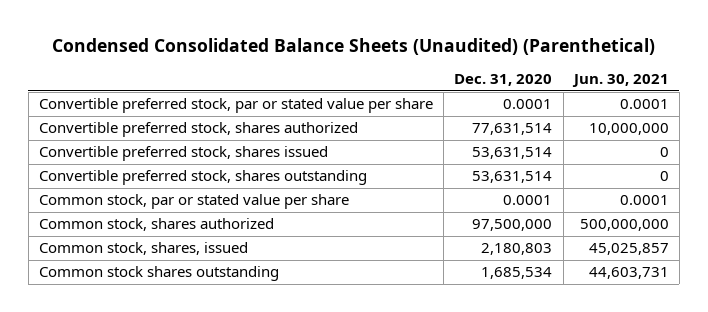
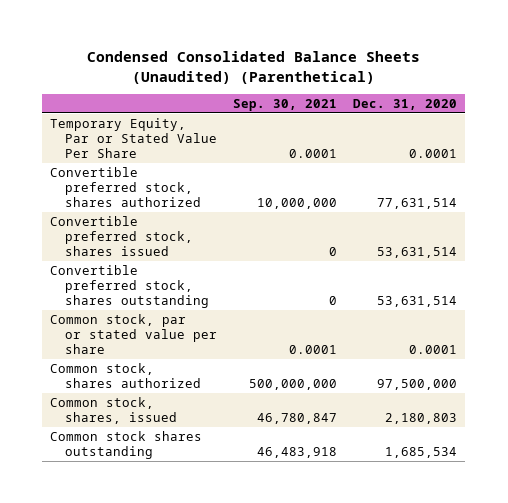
[571,74,669,88] Jun. 30, 2021 -> none
none -> [233,99,338,112] Sep. 30, 2021
[39,98,434,114] Convertible preferred stock, par or stated value per share -> [50,117,218,159] Temporary Equity, Par or Stated Value Per Share

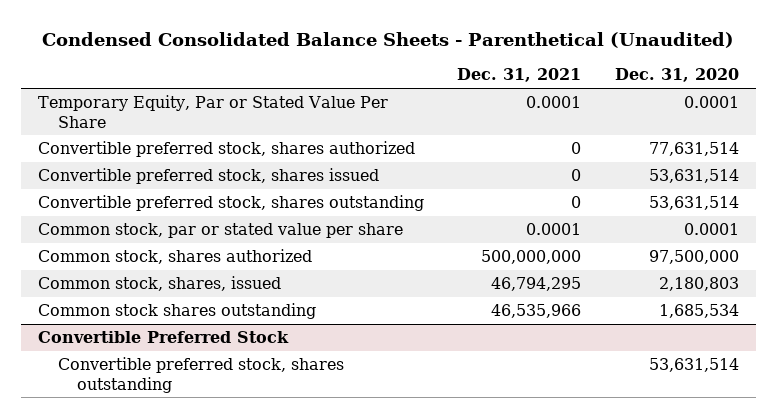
[86,50,420,84] Condensed Consolidated Balance Sheets (Unaudited) (Parenthetical) -> [42,31,735,48] Condensed Consolidated Balance Sheets - Parenthetical (Unaudited)
[233,99,338,112] Sep. 30, 2021 -> none
none -> [457,68,582,83] Dec. 31, 2021
none -> [38,331,290,344] Convertible Preferred Stock
none -> [57,357,344,393] Convertible preferred stock, shares outstanding

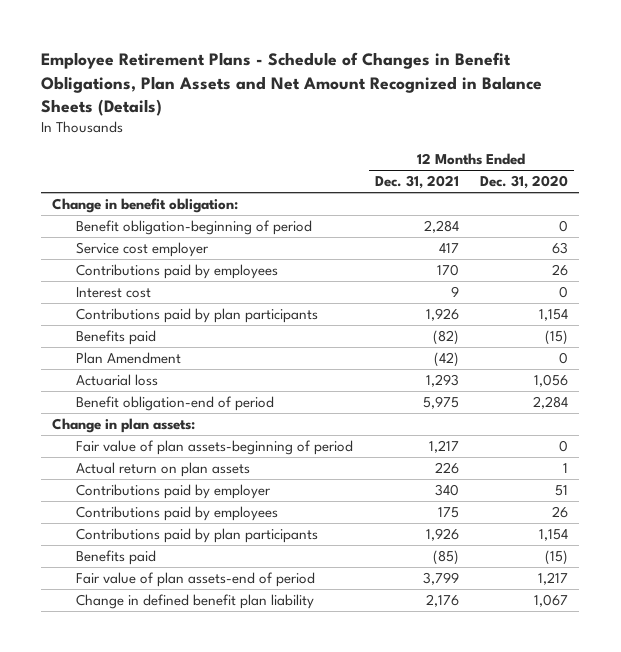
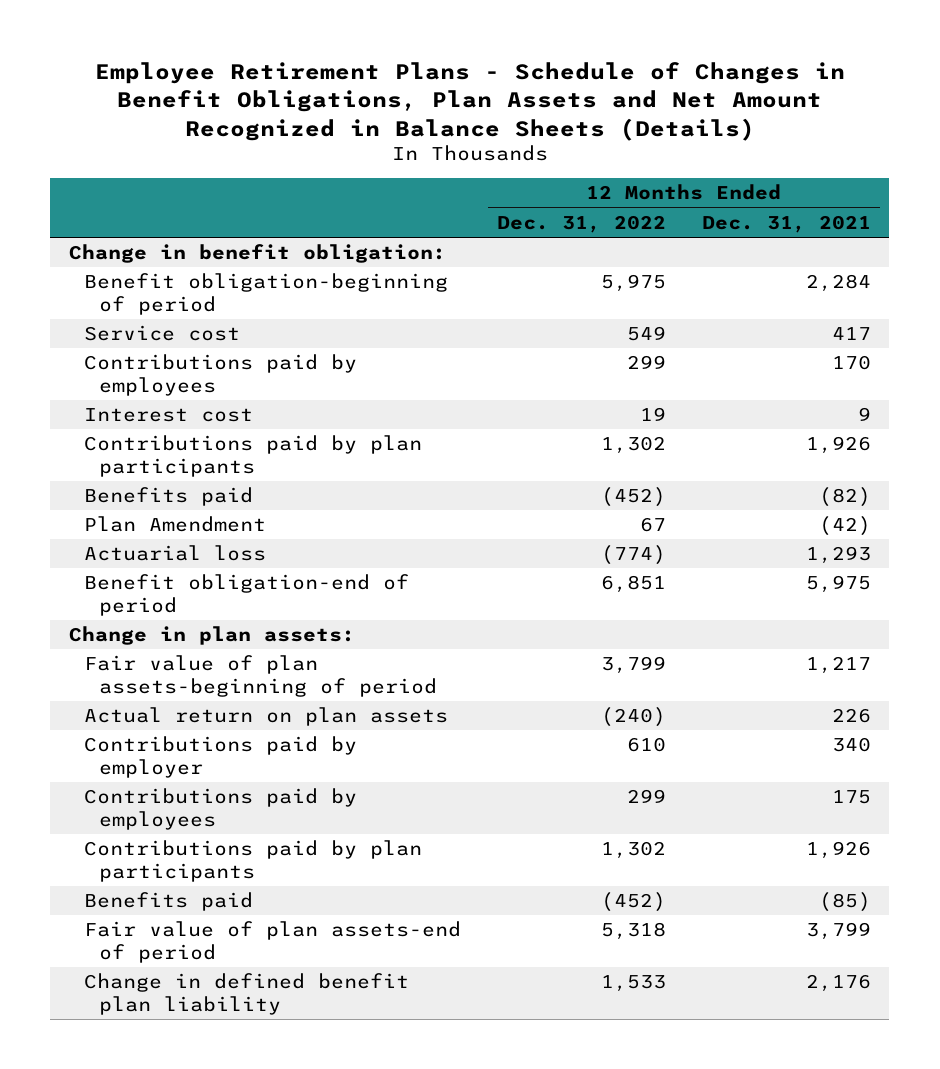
[480,175,569,190] Dec. 31, 2020 -> none
none -> [496,214,666,233] Dec. 31, 2022
[75,242,209,258] Service cost employer -> [83,325,240,342] Service cost

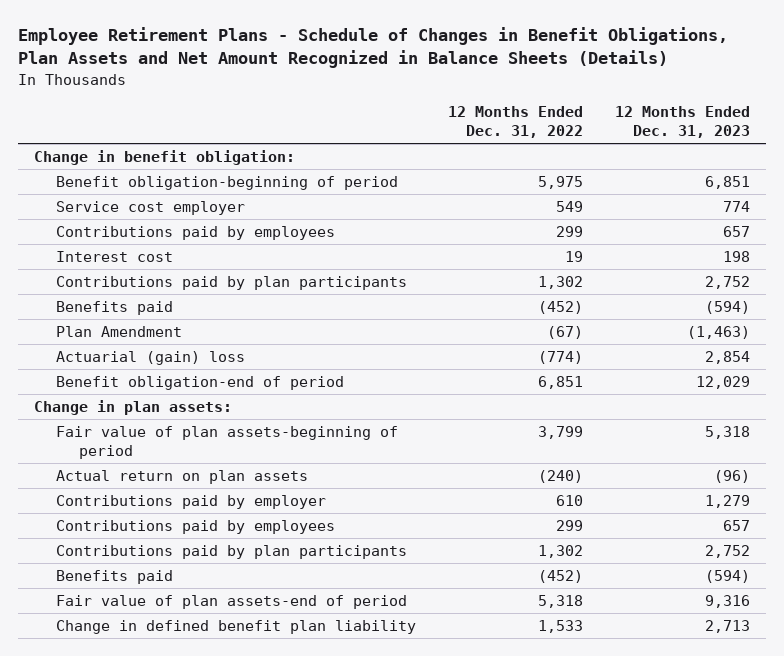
[702,214,872,233] Dec. 31, 2021 -> none
none -> [614,106,750,139] 12 Months Ended Dec. 31, 2023
[83,325,240,342] Service cost -> [56,200,246,215] Service cost employer
[639,517,666,533] 67 -> [547,325,584,339] (67)
[83,545,266,562] Actuarial loss -> [56,350,246,365] Actuarial (gain) loss

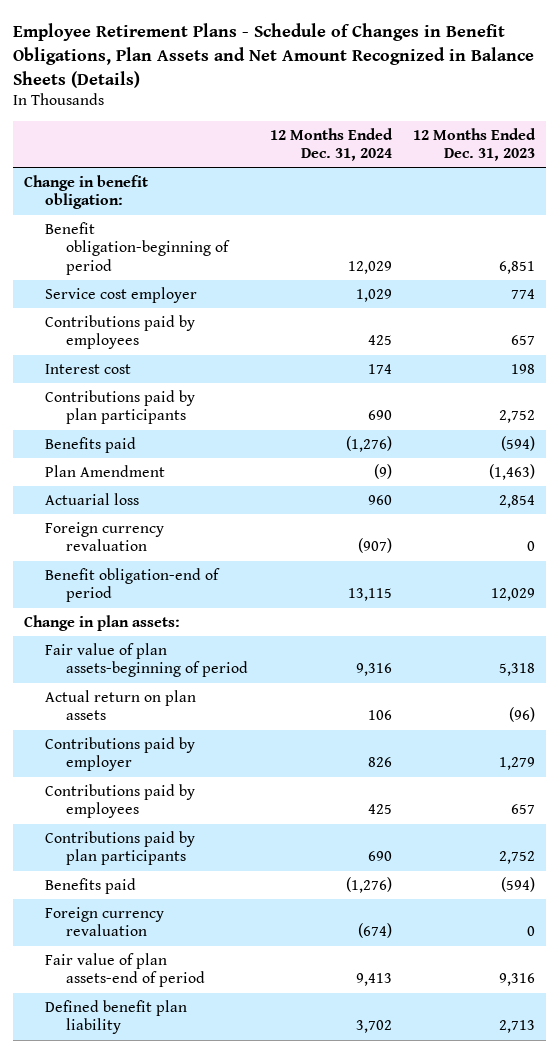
[448,106,584,139] 12 Months Ended Dec. 31, 2022 -> none
none -> [269,127,393,162] 12 Months Ended Dec. 31, 2024
[56,350,246,365] Actuarial (gain) loss -> [44,492,139,505] Actuarial loss
none -> [44,521,164,552] Foreign currency revaluation
none -> [44,906,164,937] Foreign currency revaluation
[56,619,417,634] Change in defined benefit plan liability -> [44,999,187,1035] Defined benefit plan liability

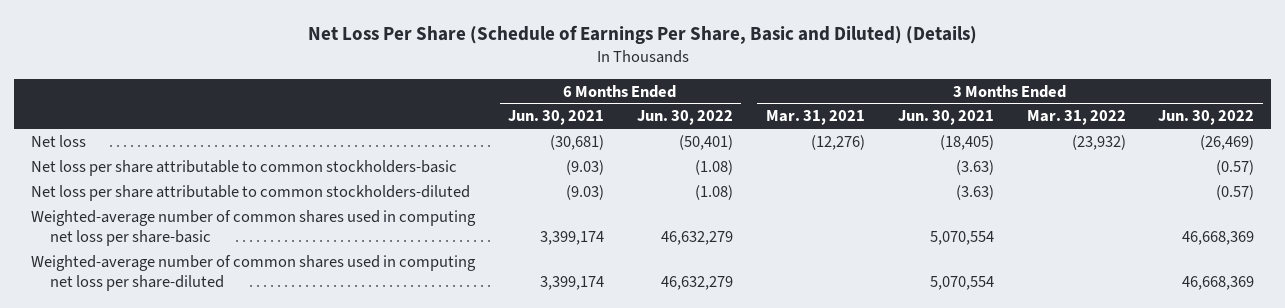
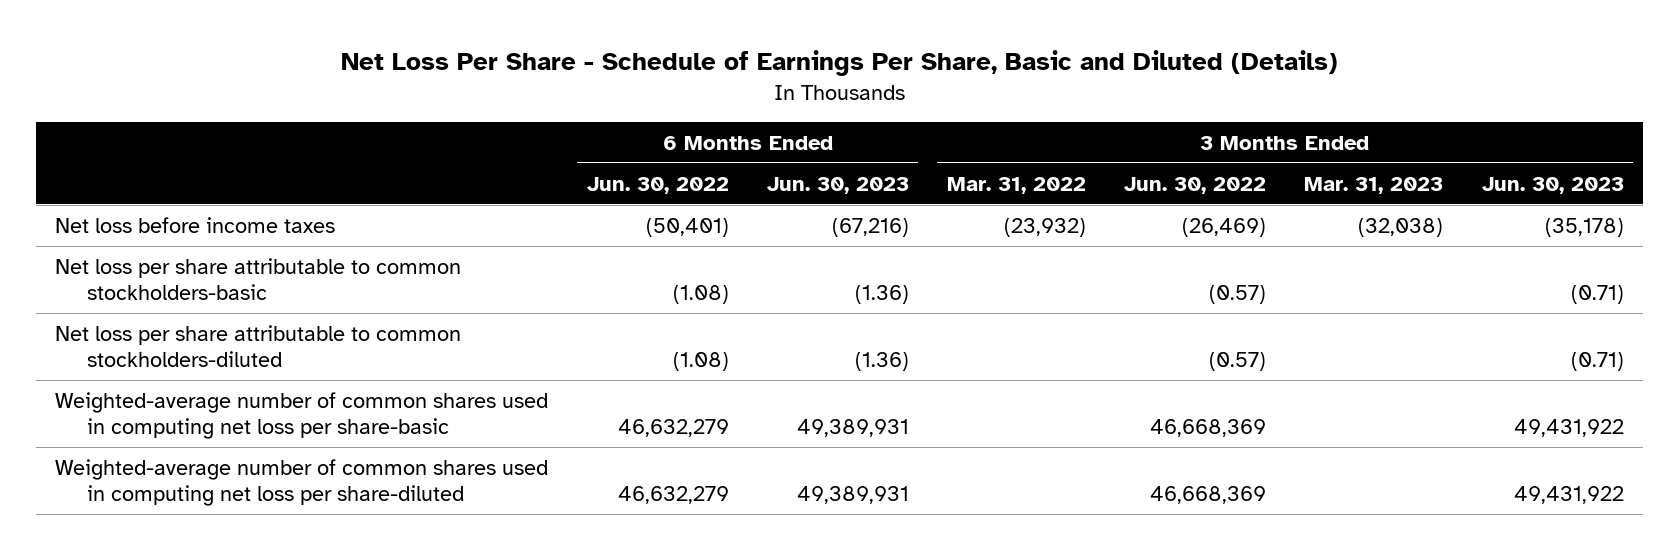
[307,25,977,45] Net Loss Per Share (Schedule of Earnings Per Share, Basic and Diluted) (Details) -> [340,50,1338,77] Net Loss Per Share - Schedule of Earnings Per Share, Basic and Diluted (Details)
[507,110,604,126] Jun. 30, 2021 -> none
[765,110,865,126] Mar. 31, 2021 -> none
[897,110,994,126] Jun. 30, 2021 -> none
none -> [766,176,909,194] Jun. 30, 2023
none -> [1304,176,1444,194] Mar. 31, 2023
none -> [1481,176,1624,194] Jun. 30, 2023
[30,134,86,147] Net loss -> [55,216,336,233] Net loss before income taxes

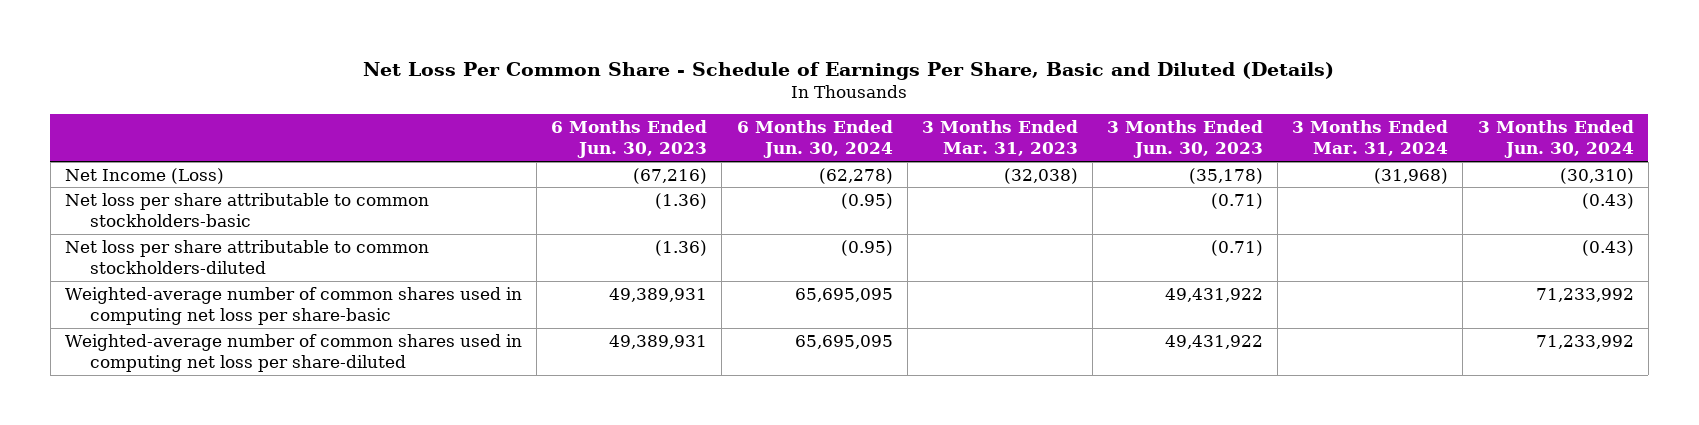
[340,50,1338,77] Net Loss Per Share - Schedule of Earnings Per Share, Basic and Diluted (Details) -> [363,61,1335,80] Net Loss Per Common Share - Schedule of Earnings Per Share, Basic and Diluted (Details)
[586,176,729,194] Jun. 30, 2022 -> none
[947,176,1087,194] Mar. 31, 2022 -> none
[1124,176,1267,194] Jun. 30, 2022 -> none
none -> [736,120,893,159] 6 Months Ended Jun. 30, 2024
none -> [1292,120,1449,157] 3 Months Ended Mar. 31, 2024
none -> [1477,120,1634,159] 3 Months Ended Jun. 30, 2024
[55,216,336,233] Net loss before income taxes -> [65,167,225,184] Net Income (Loss)

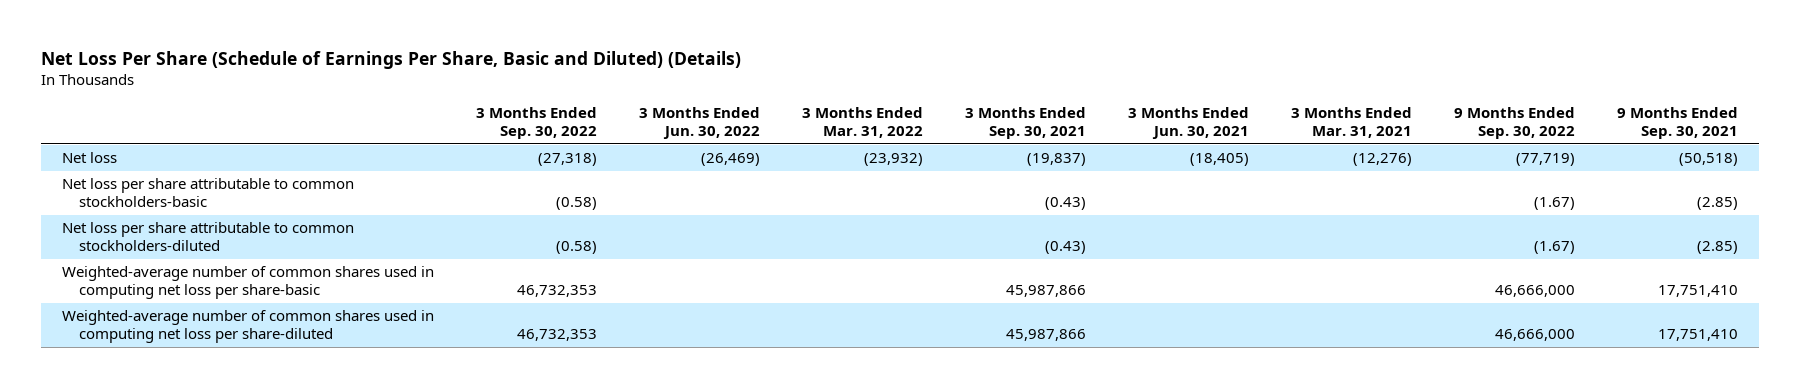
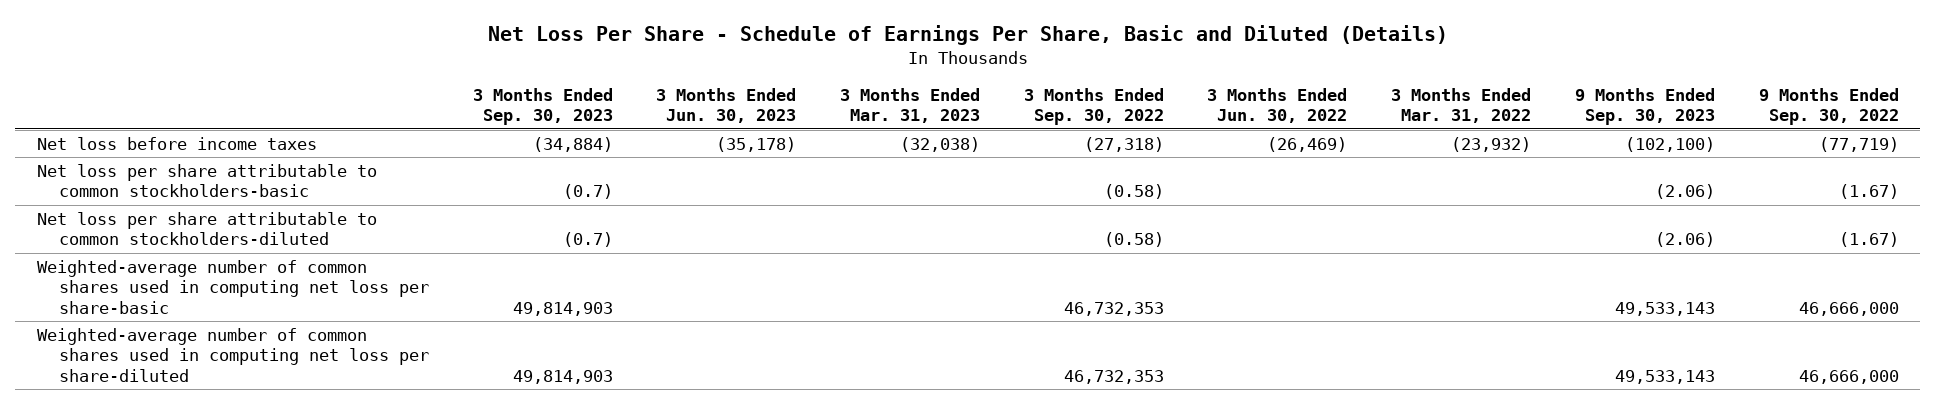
[41,50,742,69] Net Loss Per Share (Schedule of Earnings Per Share, Basic and Diluted) (Details) -> [487,25,1448,46] Net Loss Per Share - Schedule of Earnings Per Share, Basic and Diluted (Details)
[964,107,1086,140] 3 Months Ended Sep. 30, 2021 -> none
[1127,107,1249,140] 3 Months Ended Jun. 30, 2021 -> none
[1290,107,1412,139] 3 Months Ended Mar. 31, 2021 -> none
[1616,107,1738,140] 9 Months Ended Sep. 30, 2021 -> none
none -> [472,87,613,126] 3 Months Ended Sep. 30, 2023
none -> [656,87,797,124] 3 Months Ended Jun. 30, 2023
none -> [840,87,981,124] 3 Months Ended Mar. 31, 2023
none -> [1574,87,1715,126] 9 Months Ended Sep. 30, 2023
[62,152,118,164] Net loss -> [37,136,318,150] Net loss before income taxes

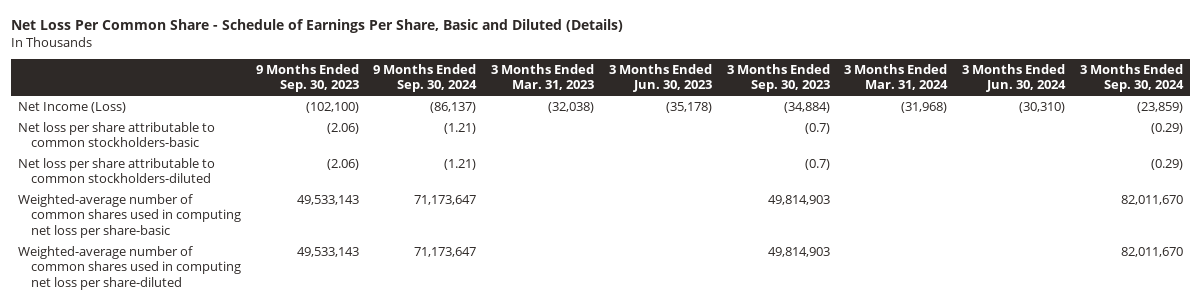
[487,25,1448,46] Net Loss Per Share - Schedule of Earnings Per Share, Basic and Diluted (Details) -> [10,19,623,34] Net Loss Per Common Share - Schedule of Earnings Per Share, Basic and Diluted (Details)
[1023,87,1164,126] 3 Months Ended Sep. 30, 2022 -> none
[1207,87,1348,124] 3 Months Ended Jun. 30, 2022 -> none
[1391,87,1532,124] 3 Months Ended Mar. 31, 2022 -> none
[1758,87,1899,126] 9 Months Ended Sep. 30, 2022 -> none
none -> [373,63,478,93] 9 Months Ended Sep. 30, 2024
none -> [844,63,949,91] 3 Months Ended Mar. 31, 2024
none -> [962,63,1067,93] 3 Months Ended Jun. 30, 2024
none -> [1080,63,1185,93] 3 Months Ended Sep. 30, 2024
[37,136,318,150] Net loss before income taxes -> [18,101,127,113] Net Income (Loss)

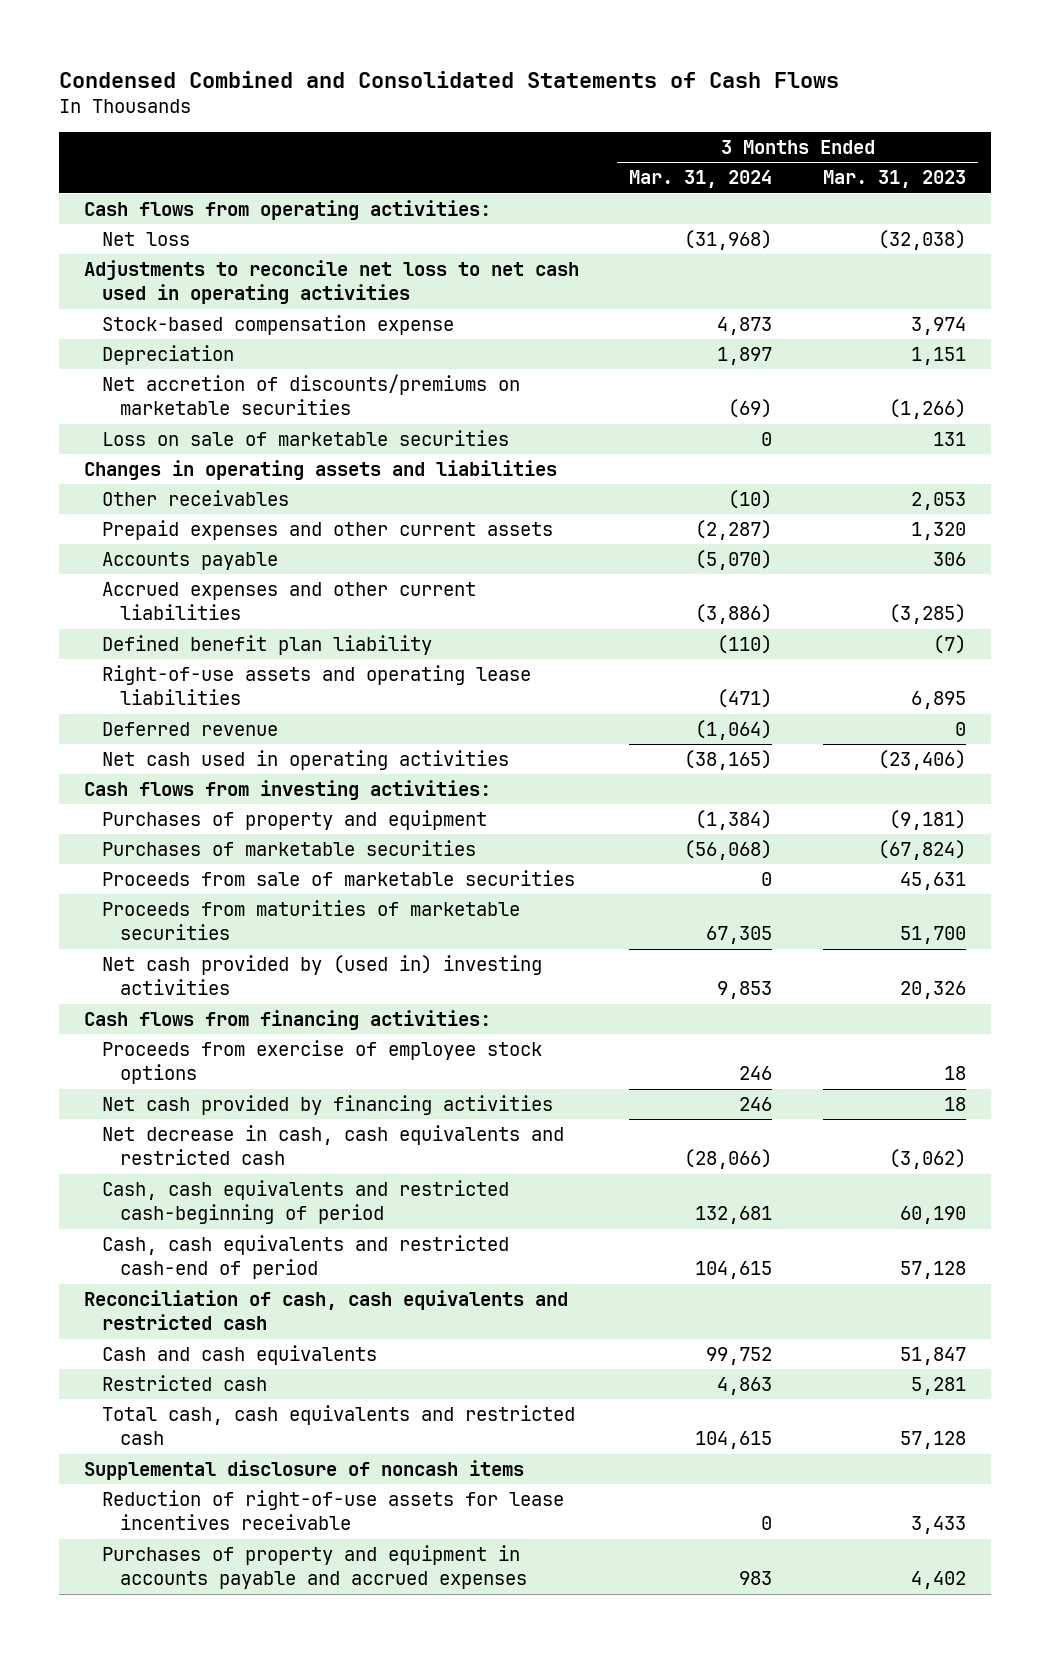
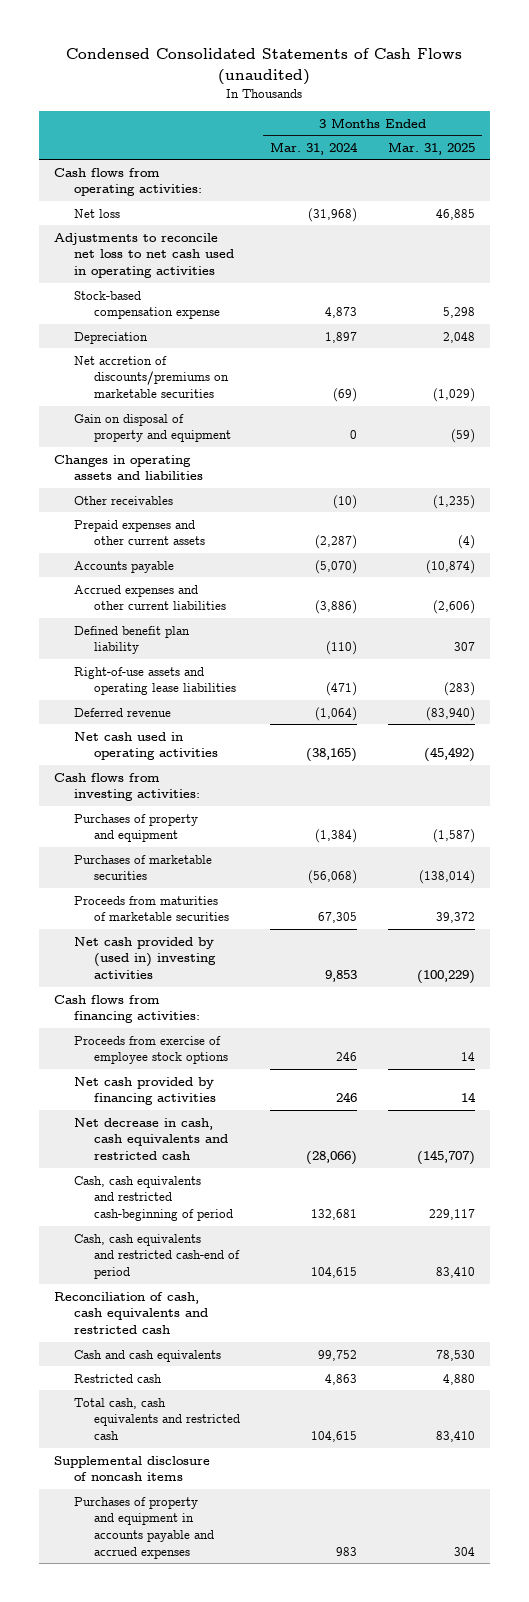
[58,71,839,89] Condensed Combined and Consolidated Statements of Cash Flows -> [66,48,463,85] Condensed Consolidated Statements of Cash Flows (unaudited)
[822,170,966,189] Mar. 31, 2023 -> none
none -> [387,141,475,155] Mar. 31, 2025
[102,429,510,446] Loss on sale of marketable securities -> none
none -> [73,413,231,443] Gain on disposal of property and equipment
[102,869,576,886] Proceeds from sale of marketable securities -> none
[102,1489,565,1531] Reduction of right-of-use assets for lease incentives receivable -> none

